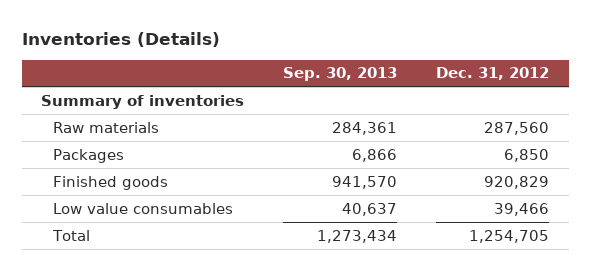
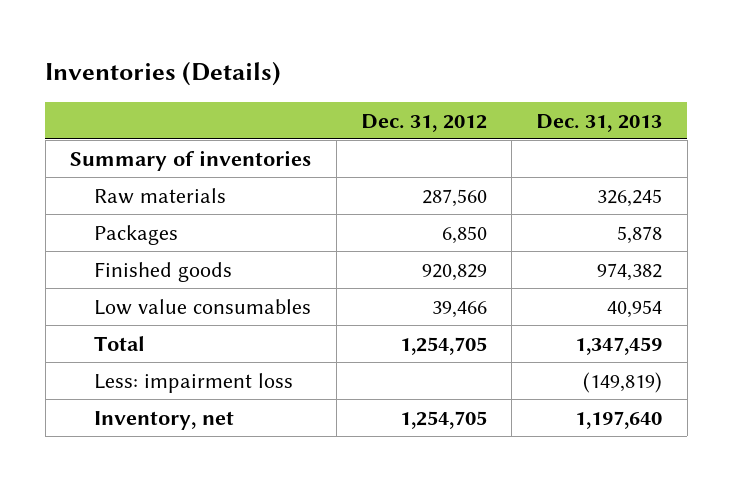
[283,67,398,82] Sep. 30, 2013 -> none
none -> [536,113,663,132] Dec. 31, 2013
none -> [94,372,294,393] Less: impairment loss
none -> [94,410,235,430] Inventory, net

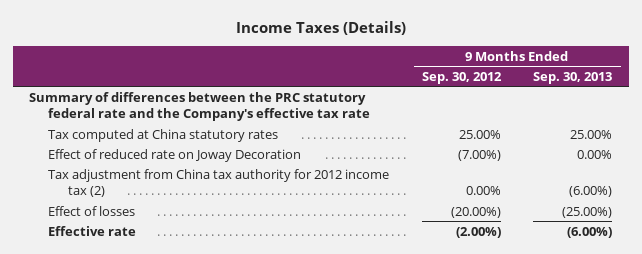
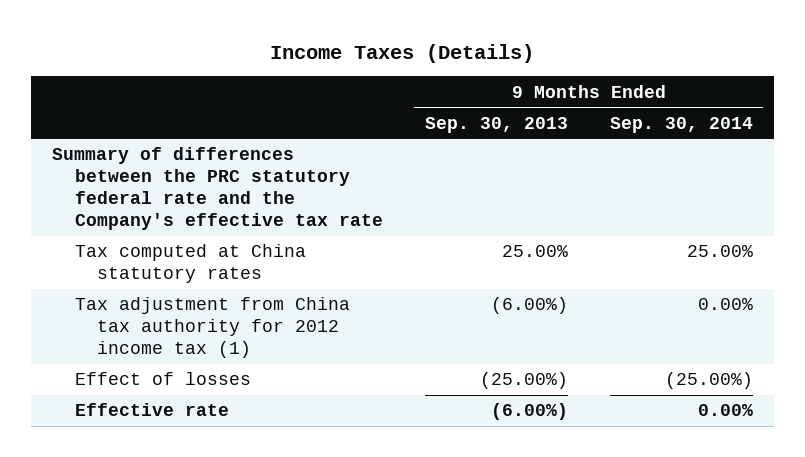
[421,72,502,85] Sep. 30, 2012 -> none
none -> [609,116,753,133] Sep. 30, 2014
[48,148,302,162] Effect of reduced rate on Joway Decoration -> none
[48,168,390,198] Tax adjustment from China tax authority for 2012 income tax (2) -> [74,297,350,359] Tax adjustment from China tax authority for 2012 income tax (1)

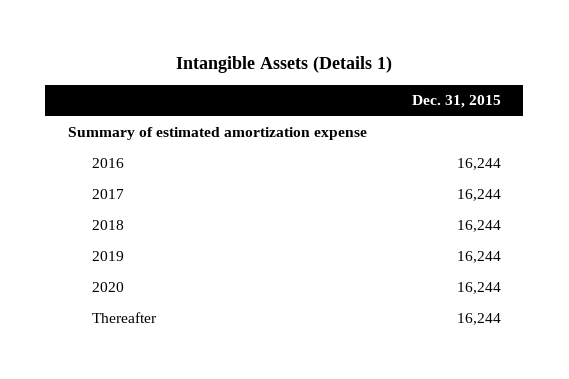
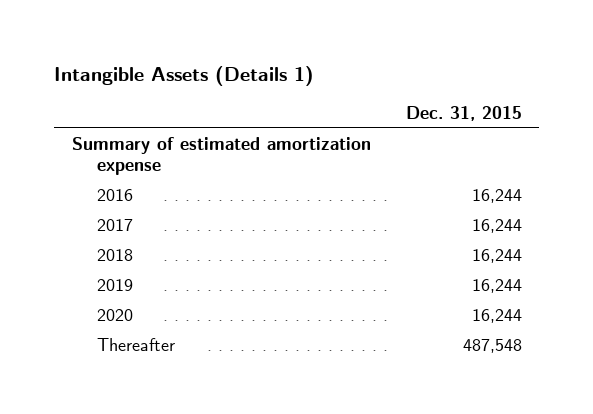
[456,313,501,326] 16,244 -> [462,338,522,353] 487,548

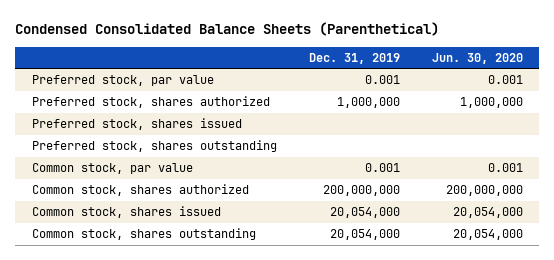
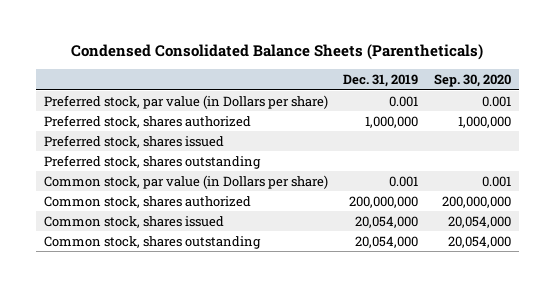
[15,22,440,37] Condensed Consolidated Balance Sheets (Parenthetical) -> [71,44,484,61] Condensed Consolidated Balance Sheets (Parentheticals)
[431,52,523,64] Jun. 30, 2020 -> none
none -> [433,74,511,88] Sep. 30, 2020
[31,75,214,87] Preferred stock, par value -> [43,94,328,109] Preferred stock, par value (in Dollars per share)
[31,163,193,175] Common stock, par value -> [43,174,328,189] Common stock, par value (in Dollars per share)

